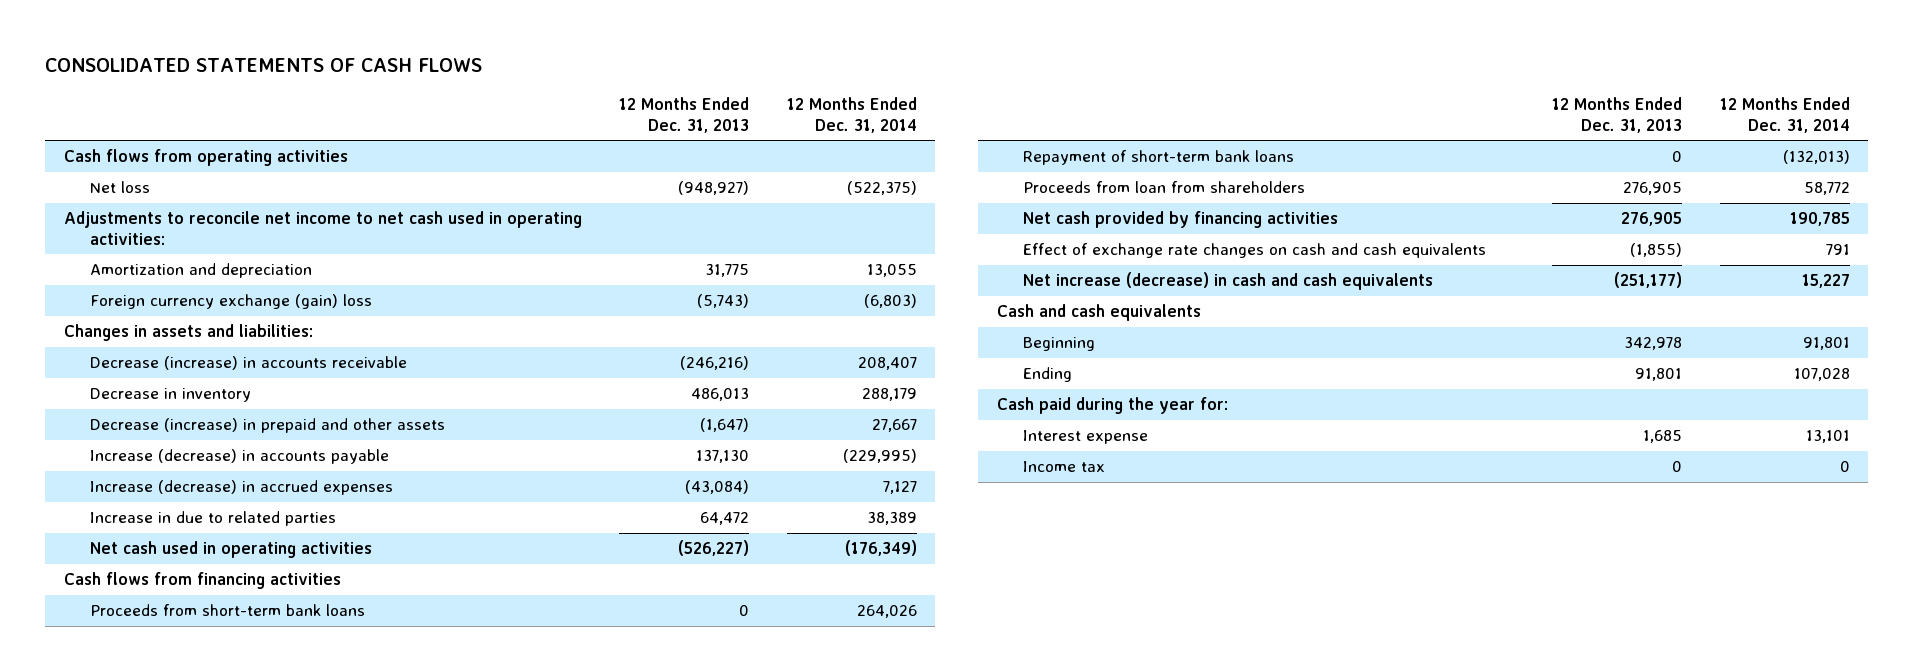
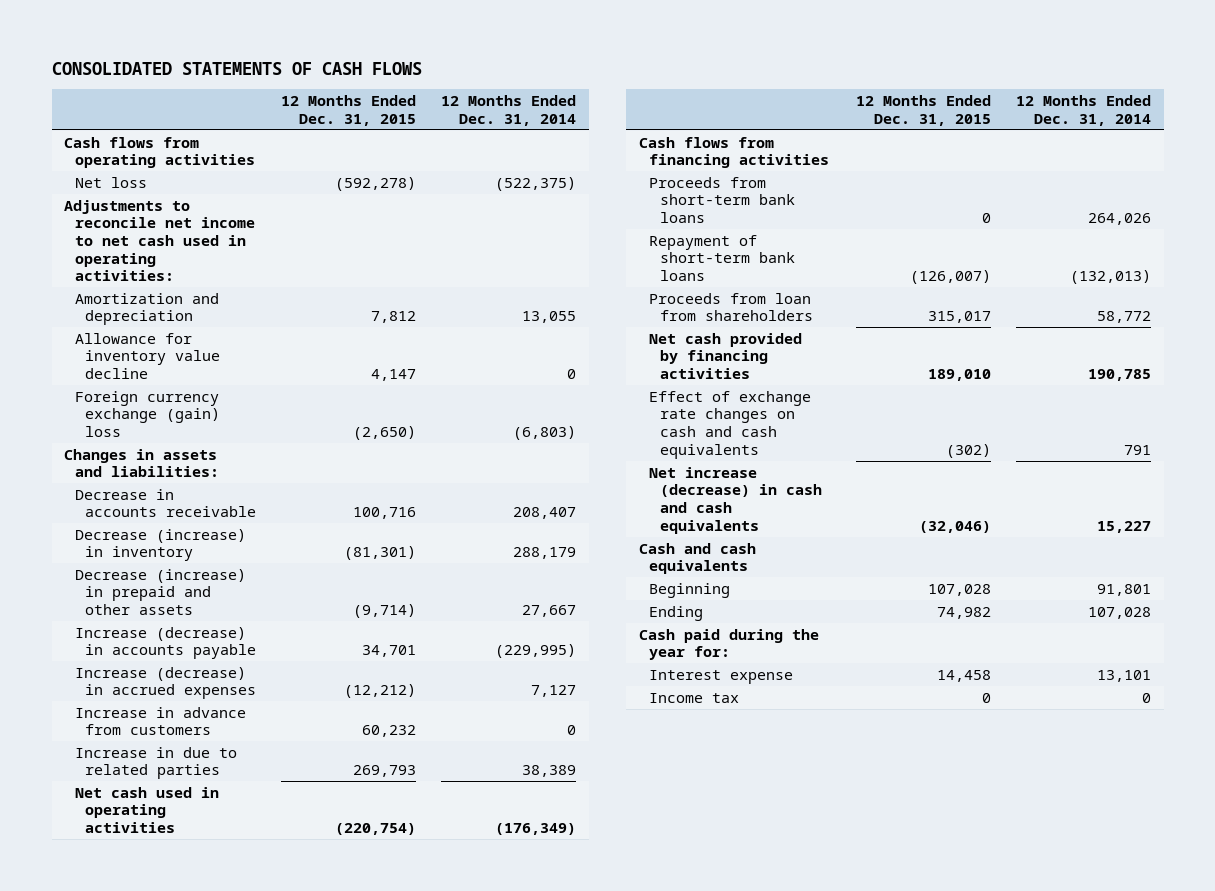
[619,97,750,133] 12 Months Ended Dec. 31, 2013 -> none
none -> [281,95,417,126] 12 Months Ended Dec. 31, 2015
none -> [74,332,221,379] Allowance for inventory value decline
[90,356,408,371] Decrease (increase) in accounts receivable -> [74,488,257,518] Decrease in accounts receivable
[90,388,252,403] Decrease in inventory -> [74,528,246,562] Decrease (increase) in inventory
none -> [74,706,246,736] Increase in advance from customers

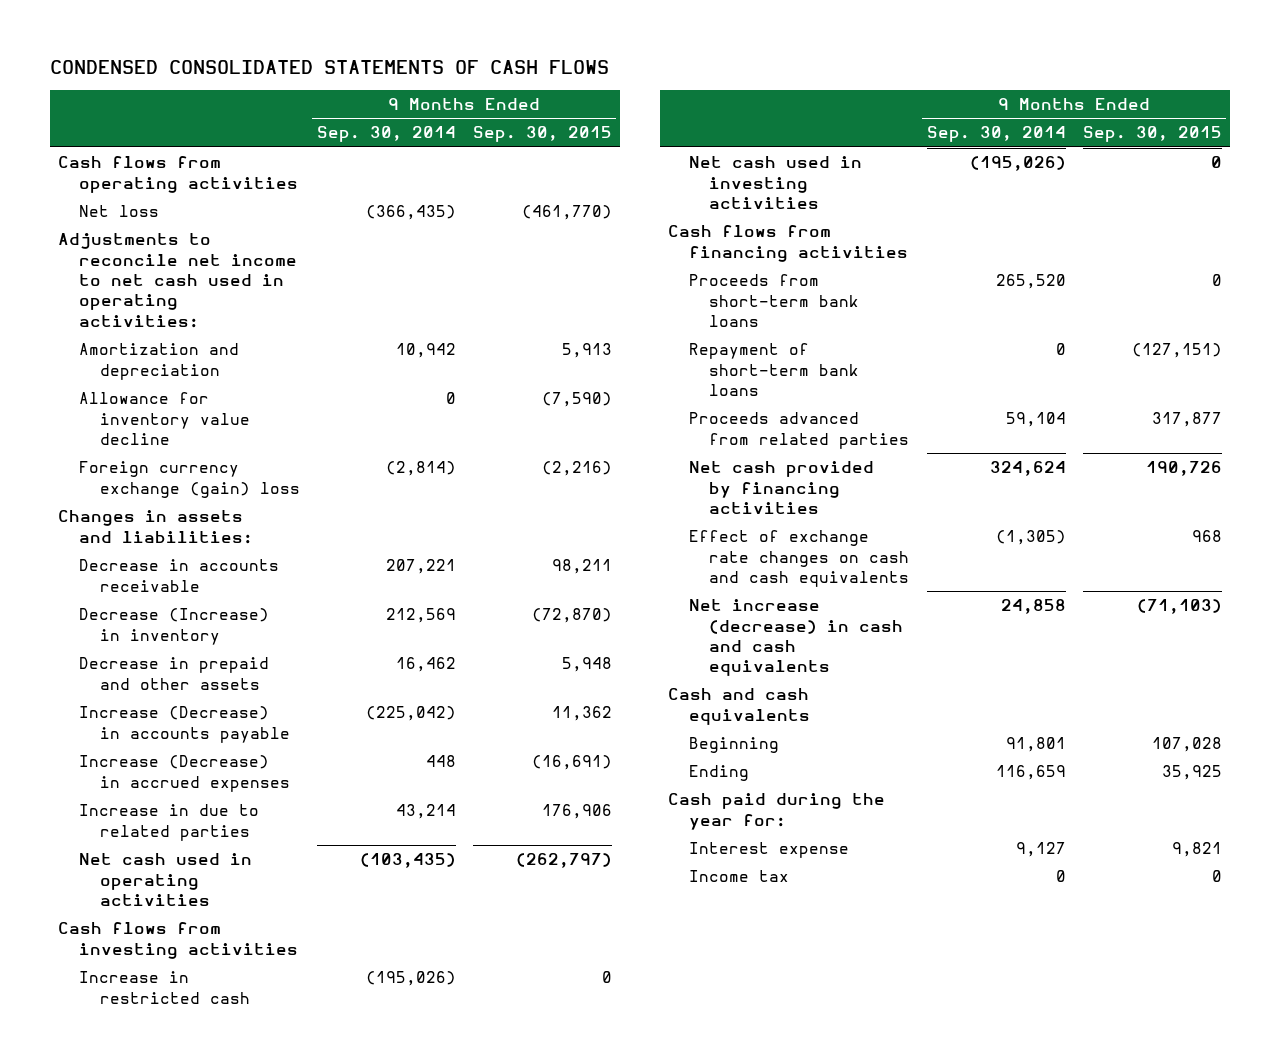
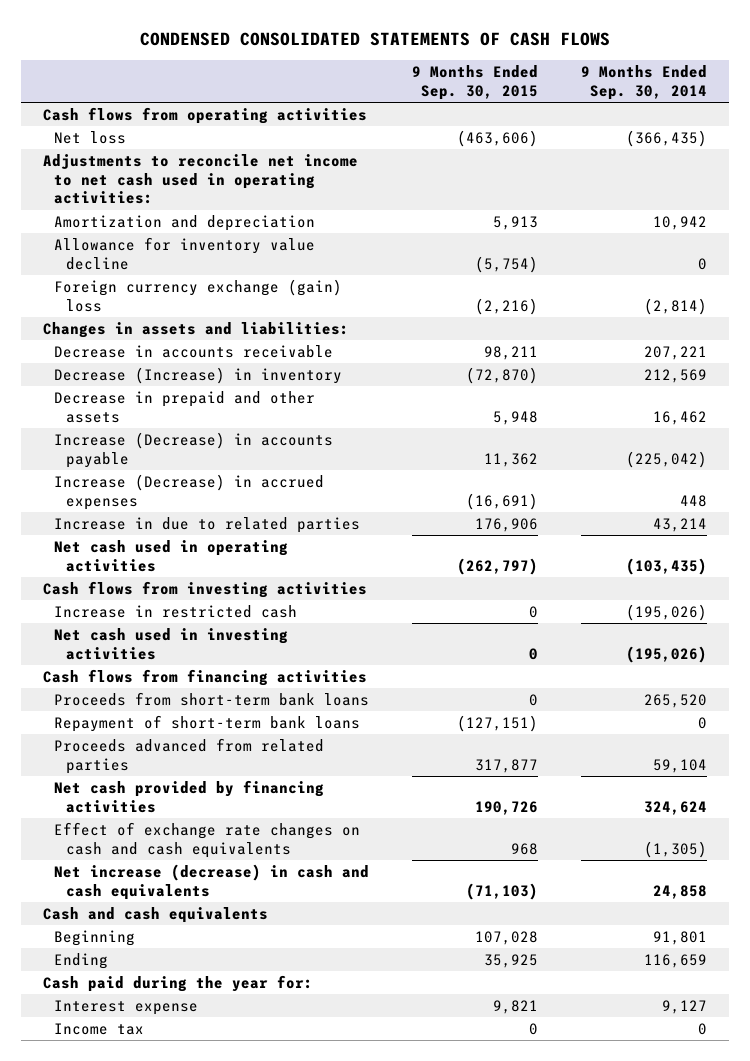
[521,205,612,221] (461,770) -> [457,129,539,147] (463,606)
[541,392,612,408] (7,590) -> [475,255,539,273] (5,754)

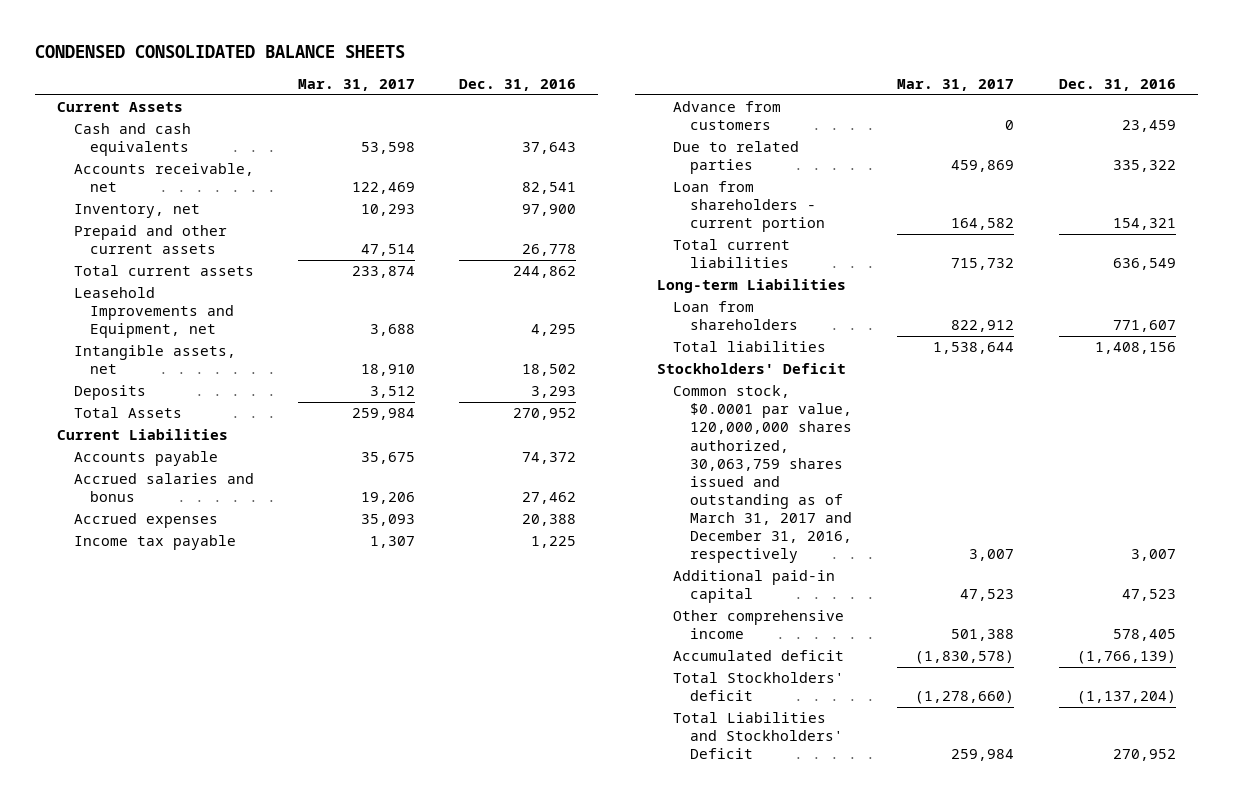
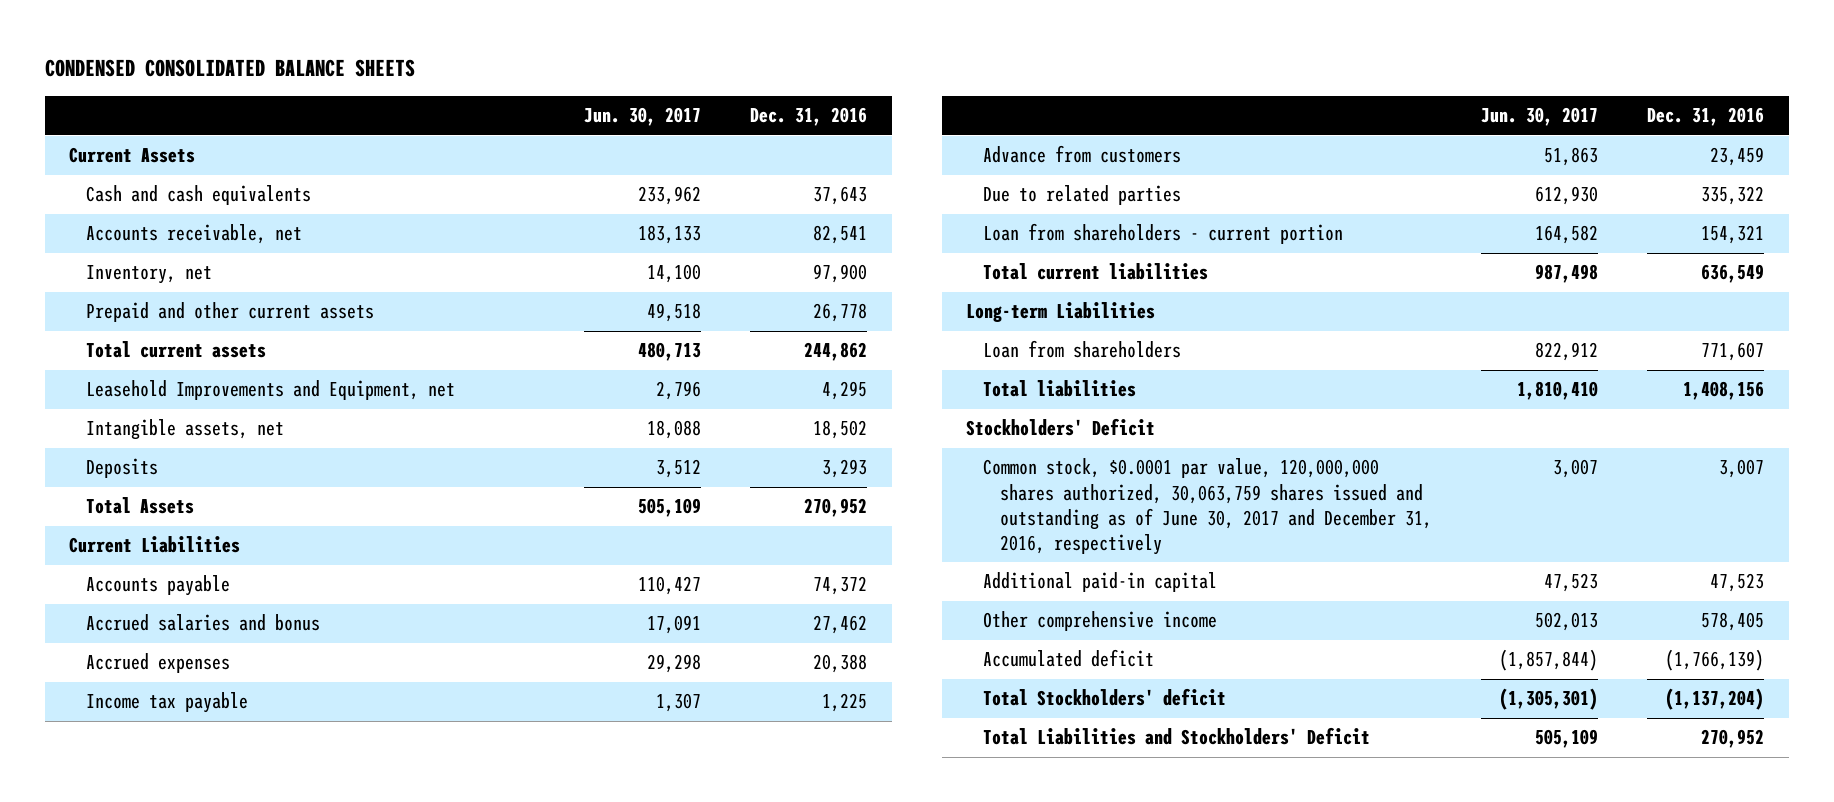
[297,78,415,91] Mar. 31, 2017 -> none
none -> [583,107,701,127] Jun. 30, 2017
[673,385,852,563] Common stock, $0.0001 par value, 120,000,000 shares authorized, 30,063,759 shares issued and outstanding as of March 31, 2017 and December 31, 2016, respectively -> [983,458,1432,555] Common stock, $0.0001 par value, 120,000,000 shares authorized, 30,063,759 shares issued and outstanding as of June 30, 2017 and December 31, 2016, respectively

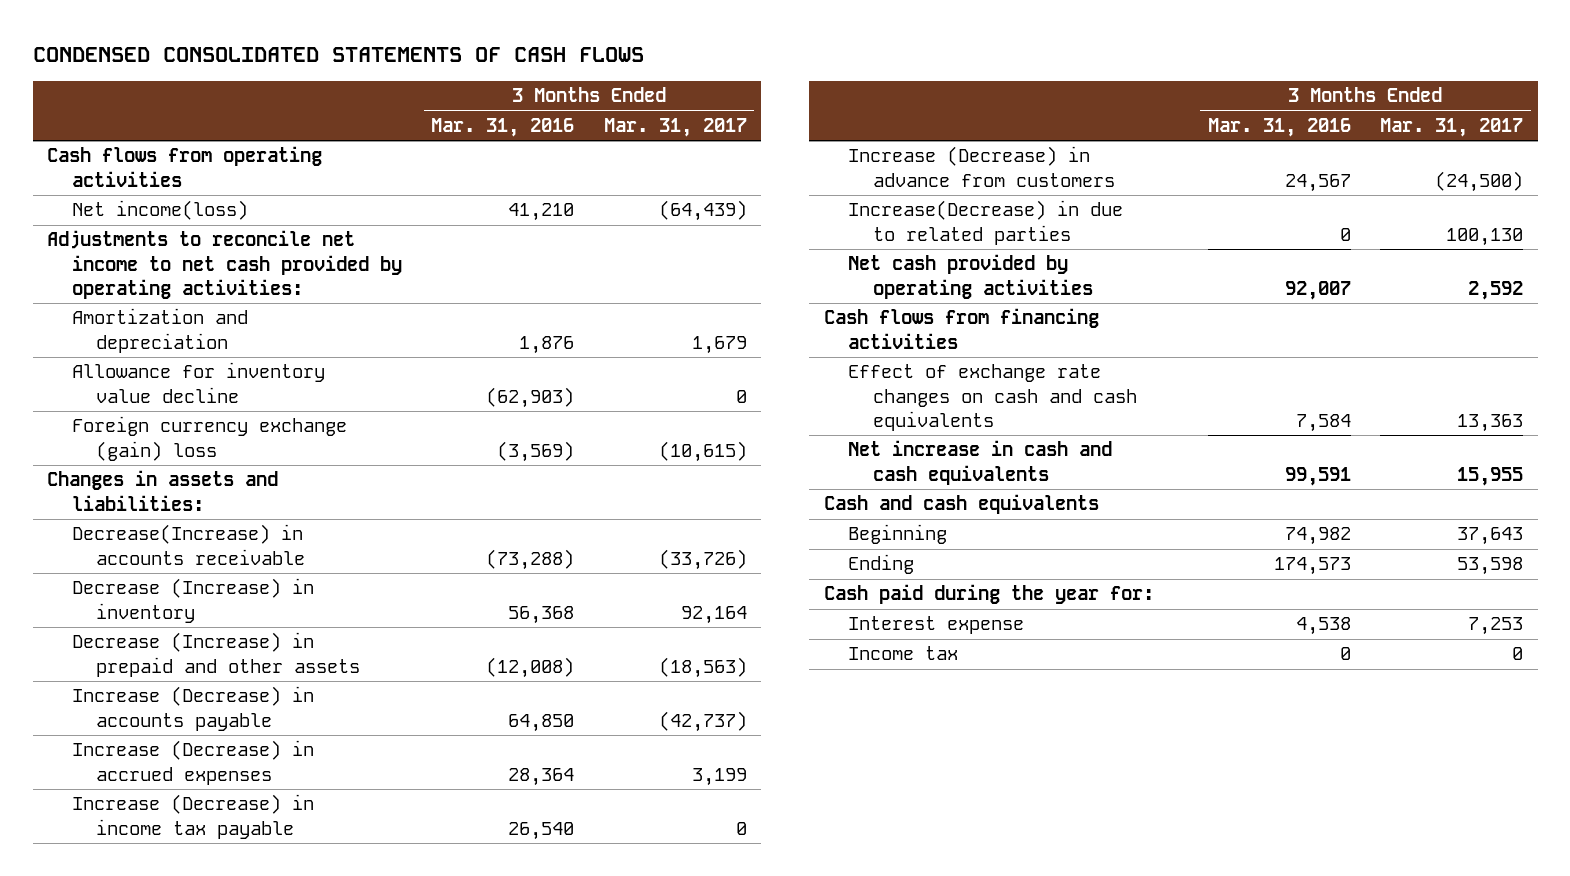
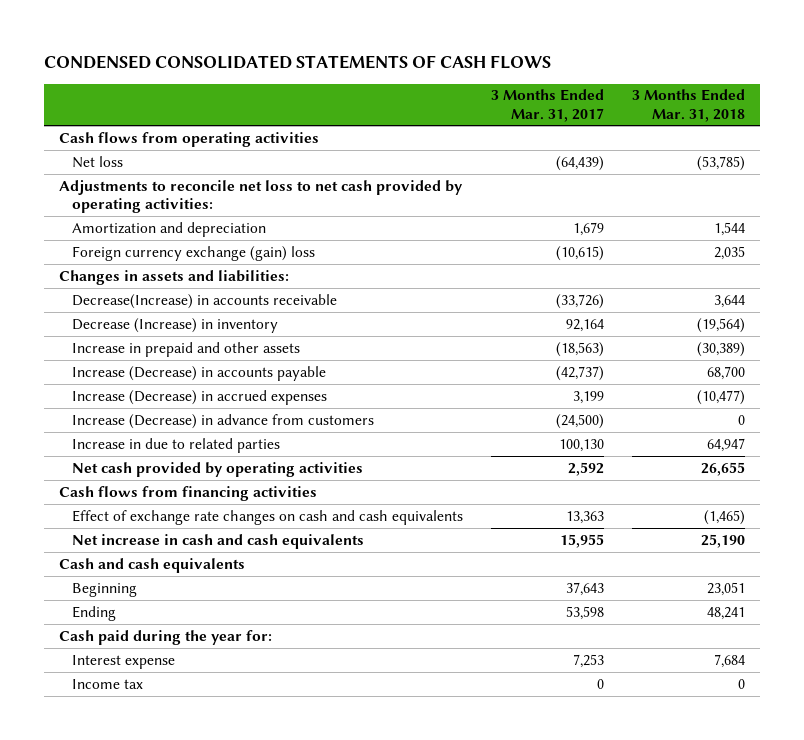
[431,117,575,137] Mar. 31, 2016 -> none
none -> [632,89,746,122] 3 Months Ended Mar. 31, 2018
[71,200,248,221] Net income(loss) -> [71,155,123,168] Net loss
[47,230,402,299] Adjustments to reconcile net income to net cash provided by operating activities: -> [58,179,463,213] Adjustments to reconcile net loss to net cash provided by operating activities:
[71,362,325,403] Allowance for inventory value decline -> none
[71,632,361,677] Decrease (Increase) in prepaid and other assets -> [71,341,300,357] Increase in prepaid and other assets
[71,794,314,839] Increase (Decrease) in income tax payable -> none
[848,200,1124,245] Increase(Decrease) in due to related parties -> [71,437,280,453] Increase in due to related parties

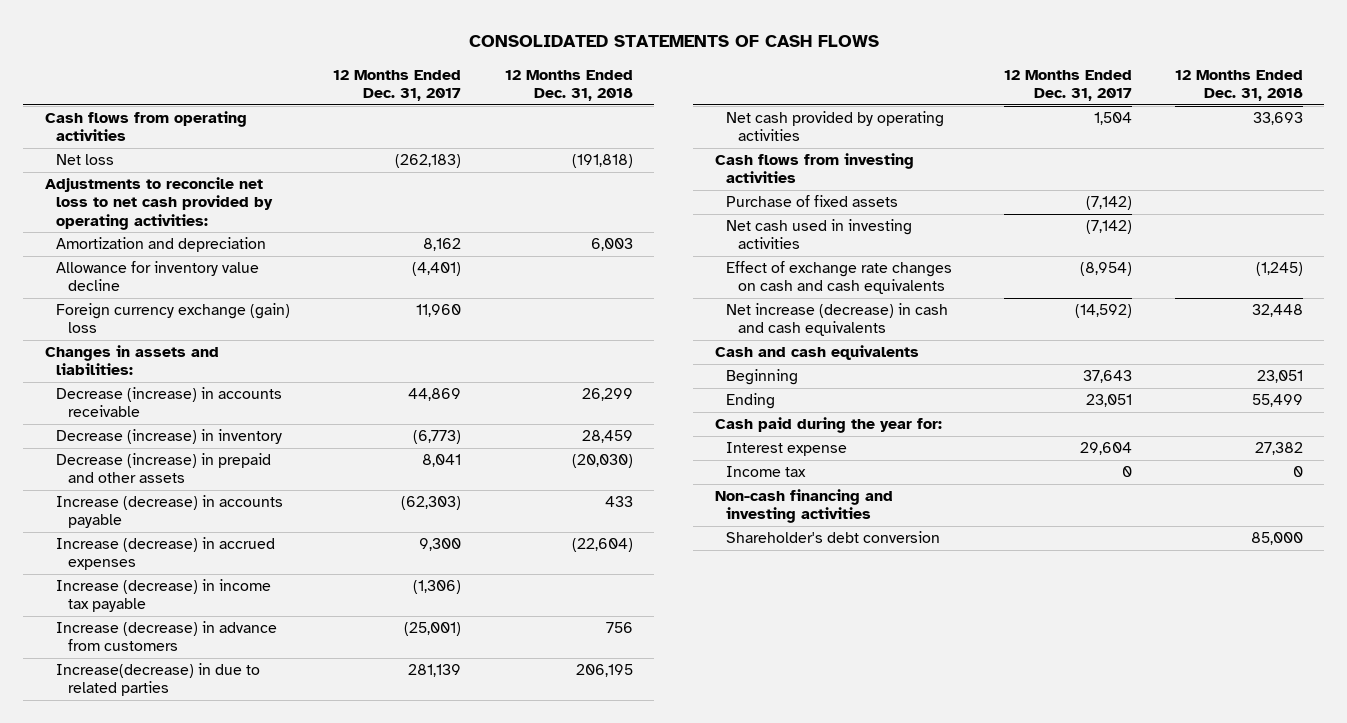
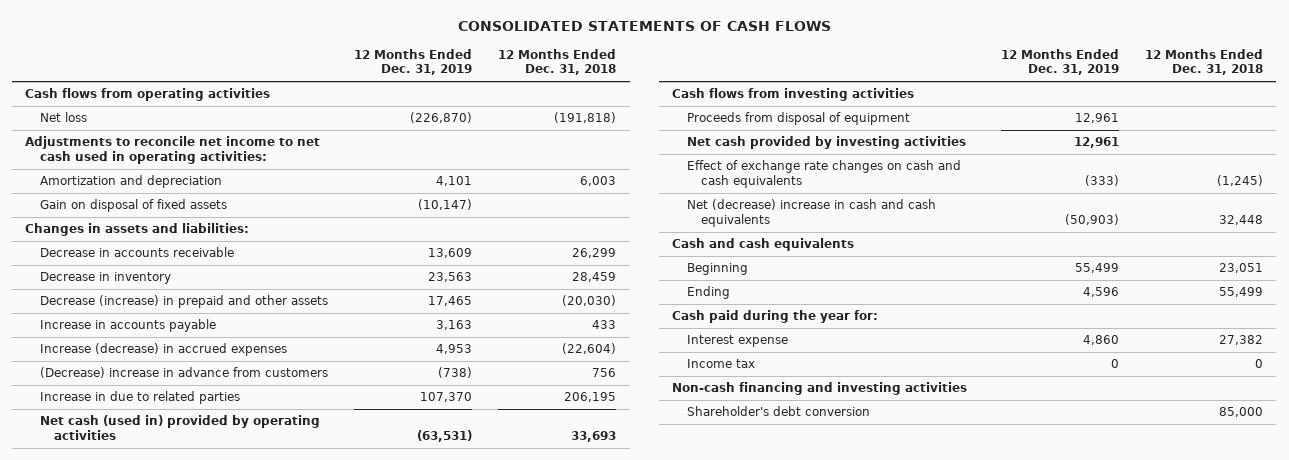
[333,69,462,101] 12 Months Ended Dec. 31, 2017 -> none
none -> [354,48,473,76] 12 Months Ended Dec. 31, 2019
[44,177,274,230] Adjustments to reconcile net loss to net cash provided by operating activities: -> [25,136,321,164] Adjustments to reconcile net income to net cash used in operating activities:
[56,261,260,292] Allowance for inventory value decline -> none
[56,303,291,334] Foreign currency exchange (gain) loss -> none
none -> [39,199,227,213] Gain on disposal of fixed assets
[56,387,283,418] Decrease (increase) in accounts receivable -> [39,247,234,258] Decrease in accounts receivable
[56,429,283,445] Decrease (increase) in inventory -> [39,272,171,285] Decrease in inventory
[56,495,284,529] Increase (decrease) in accounts payable -> [39,319,216,333] Increase in accounts payable
[56,579,272,613] Increase (decrease) in income tax payable -> none
[56,621,278,652] Increase (decrease) in advance from customers -> [39,367,328,379] (Decrease) increase in advance from customers
[56,663,261,697] Increase(decrease) in due to related parties -> [39,391,240,405] Increase in due to related parties
[726,111,945,142] Net cash provided by operating activities -> [39,415,320,440] Net cash (used in) provided by operating activities
[726,195,899,208] Purchase of fixed assets -> none
none -> [686,112,910,126] Proceeds from disposal of equipment
[726,219,913,250] Net cash used in investing activities -> [686,136,966,150] Net cash provided by investing activities
[726,303,949,337] Net increase (decrease) in cash and cash equivalents -> [686,199,936,227] Net (decrease) increase in cash and cash equivalents

